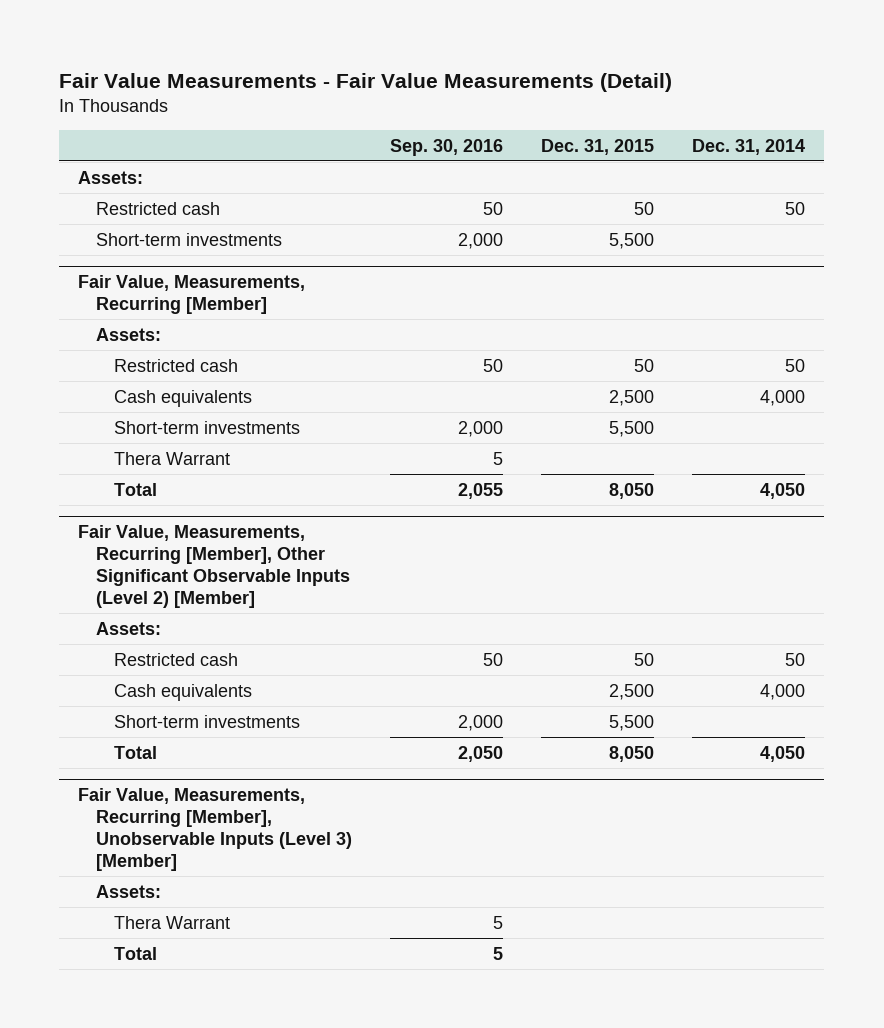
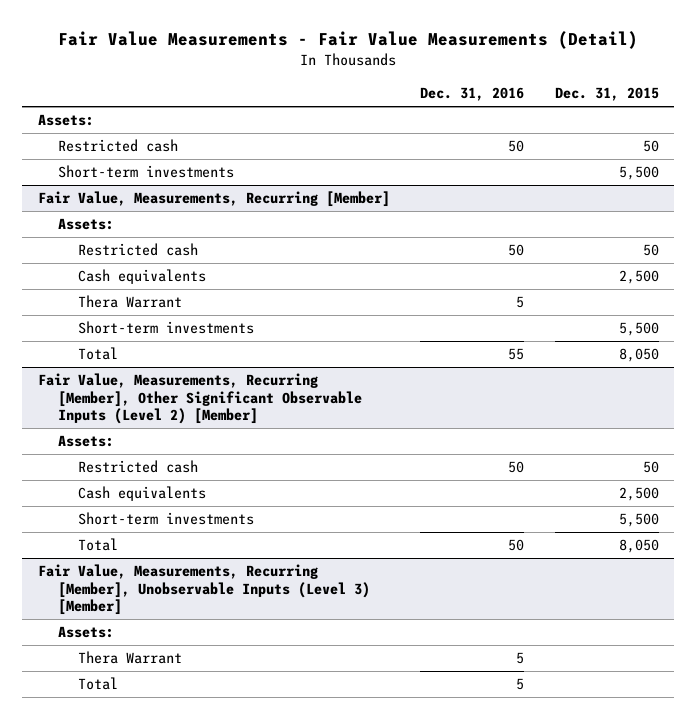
[390,138,504,156] Sep. 30, 2016 -> none
[692,138,806,155] Dec. 31, 2014 -> none
none -> [420,87,525,102] Dec. 31, 2016
[113,420,300,434] Short-term investments -> [78,321,255,335] Short-term investments

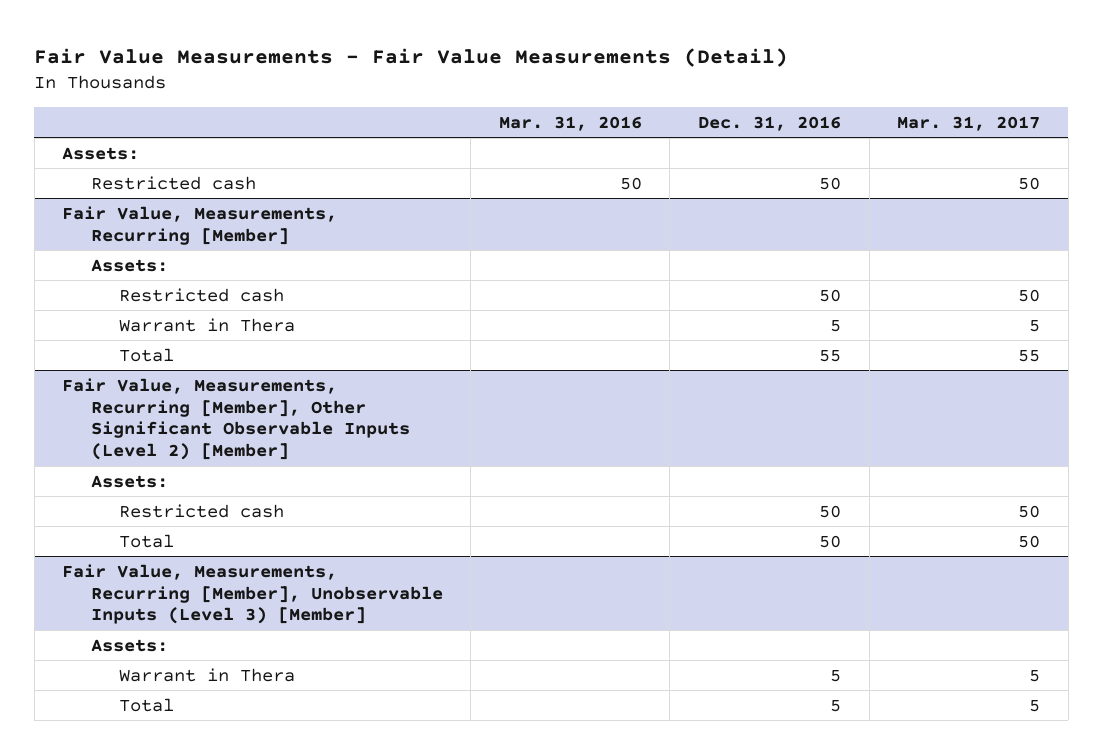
[554,87,659,102] Dec. 31, 2015 -> none
none -> [498,115,642,131] Mar. 31, 2016
none -> [897,115,1041,131] Mar. 31, 2017
[57,165,234,179] Short-term investments -> none
[78,269,207,285] Cash equivalents -> none
[78,321,255,335] Short-term investments -> none
[78,295,183,309] Thera Warrant -> [119,317,296,332] Warrant in Thera
[78,486,207,502] Cash equivalents -> none
[78,512,255,526] Short-term investments -> none
[78,651,183,665] Thera Warrant -> [119,667,296,682] Warrant in Thera

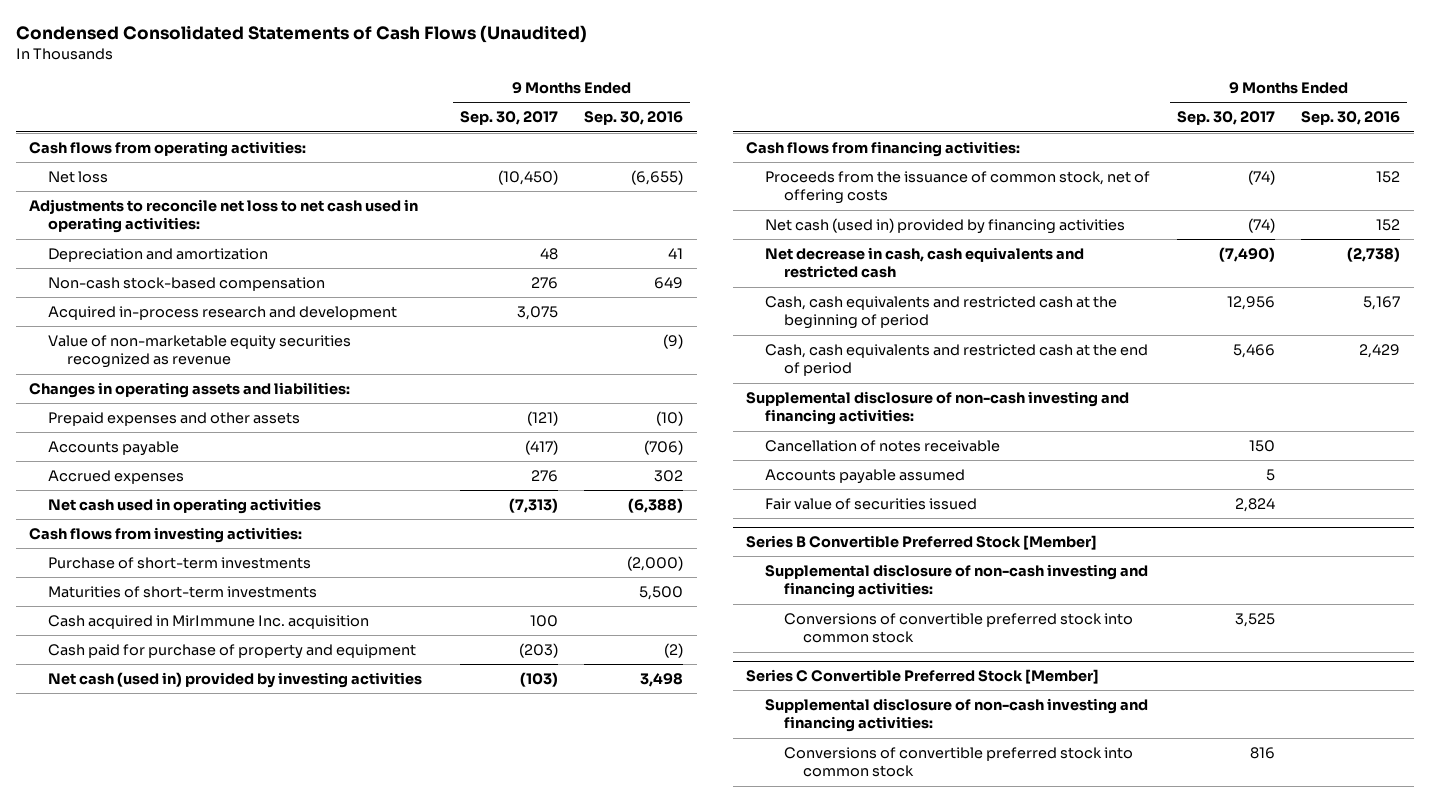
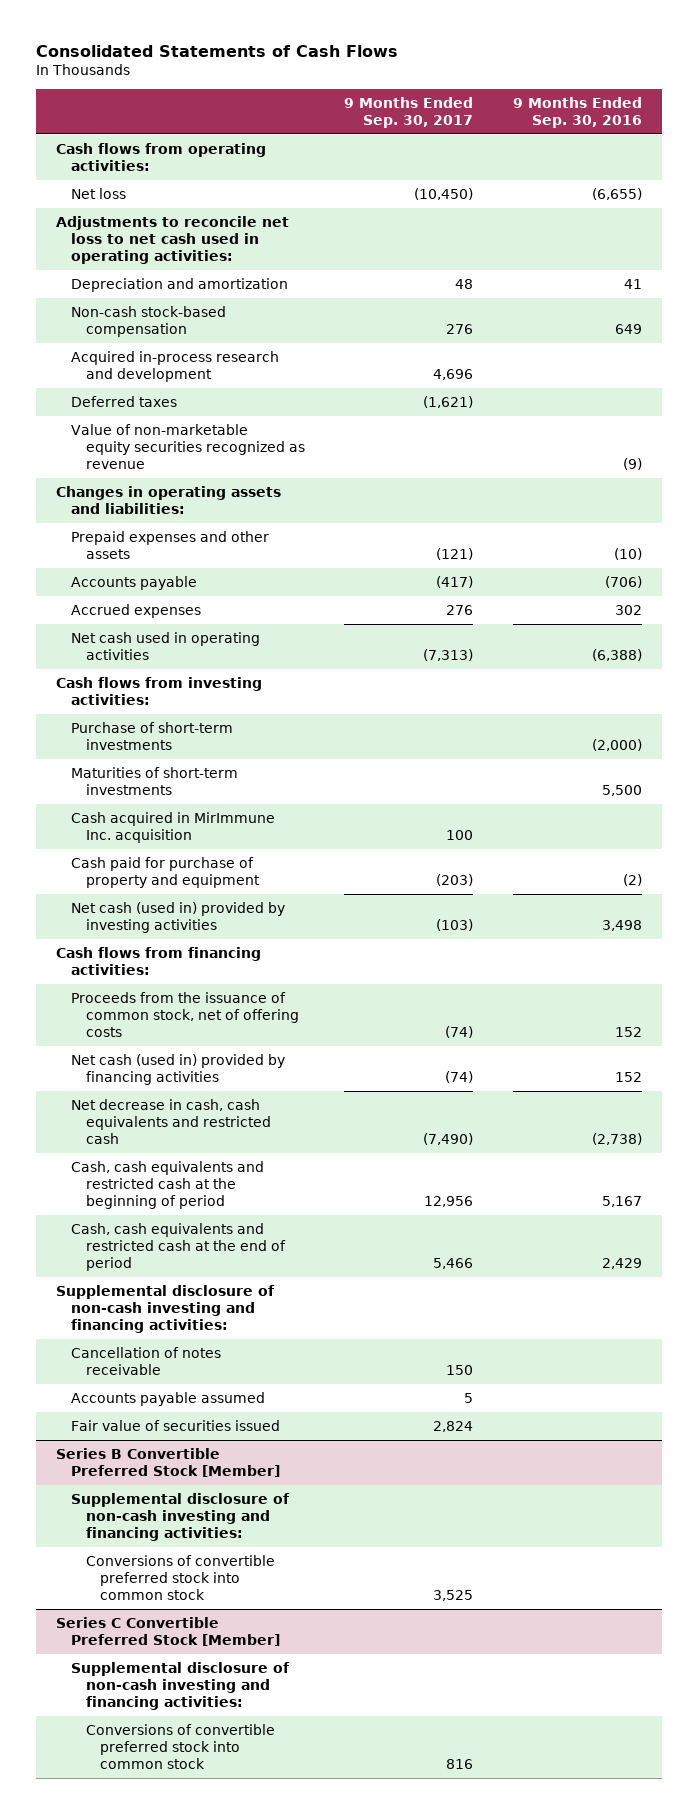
[16,24,588,43] Condensed Consolidated Statements of Cash Flows (Unaudited) -> [36,45,399,58] Consolidated Statements of Cash Flows
[516,305,558,320] 3,075 -> [433,368,474,380] 4,696
none -> [70,395,177,407] Deferred taxes

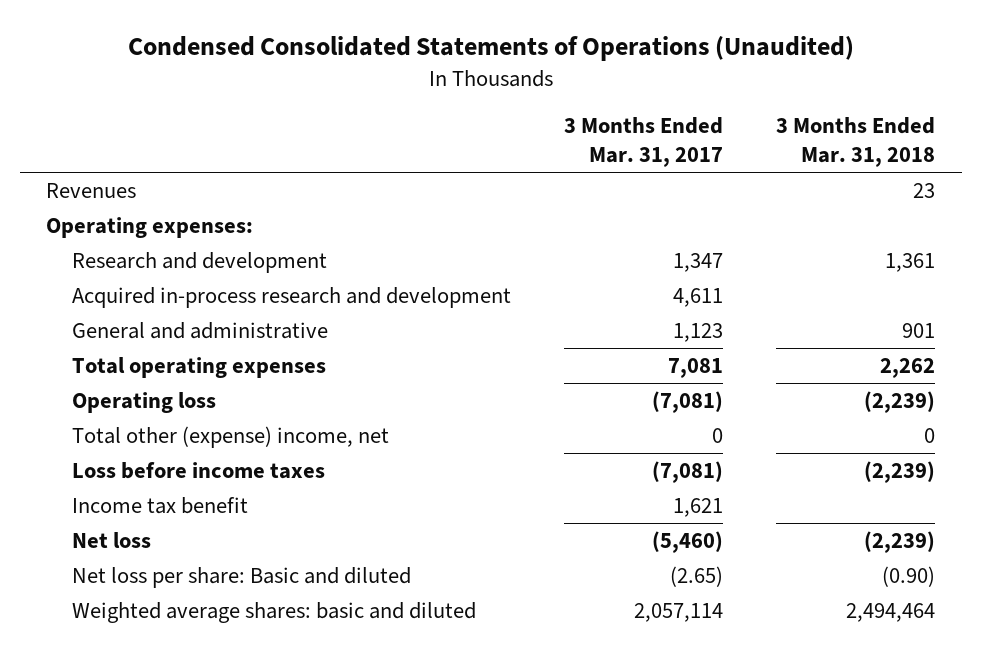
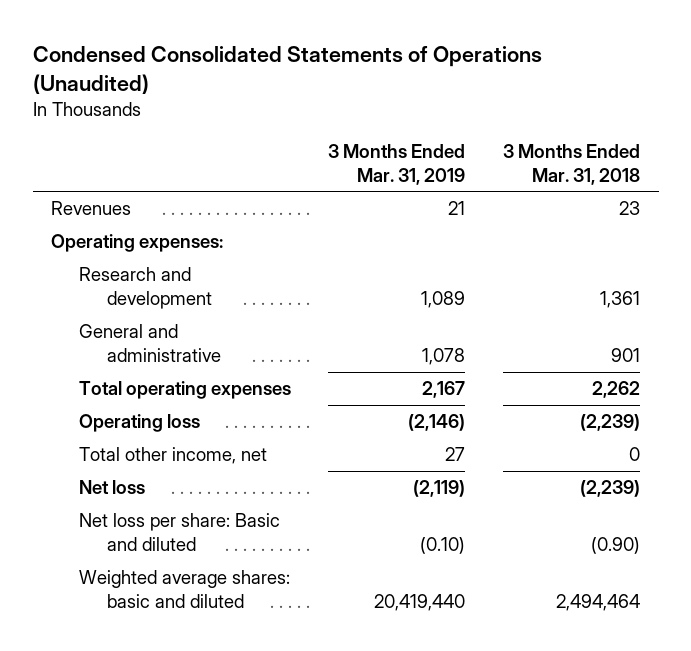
[564,117,724,168] 3 Months Ended Mar. 31, 2017 -> none
none -> [328,143,466,185] 3 Months Ended Mar. 31, 2019
[72,287,512,309] Acquired in-process research and development -> none
[72,462,326,480] Loss before income taxes -> none
[72,497,249,515] Income tax benefit -> none
[72,426,390,449] Total other (expense) income, net -> [79,447,268,465] Total other income, net

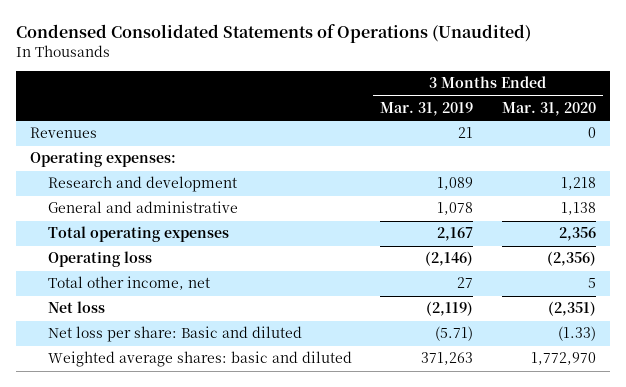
[502,143,640,185] 3 Months Ended Mar. 31, 2018 -> none
none -> [501,101,596,116] Mar. 31, 2020
[420,537,466,555] (0.10) -> [435,326,474,342] (5.71)
[374,594,466,612] 20,419,440 -> [421,352,474,366] 371,263

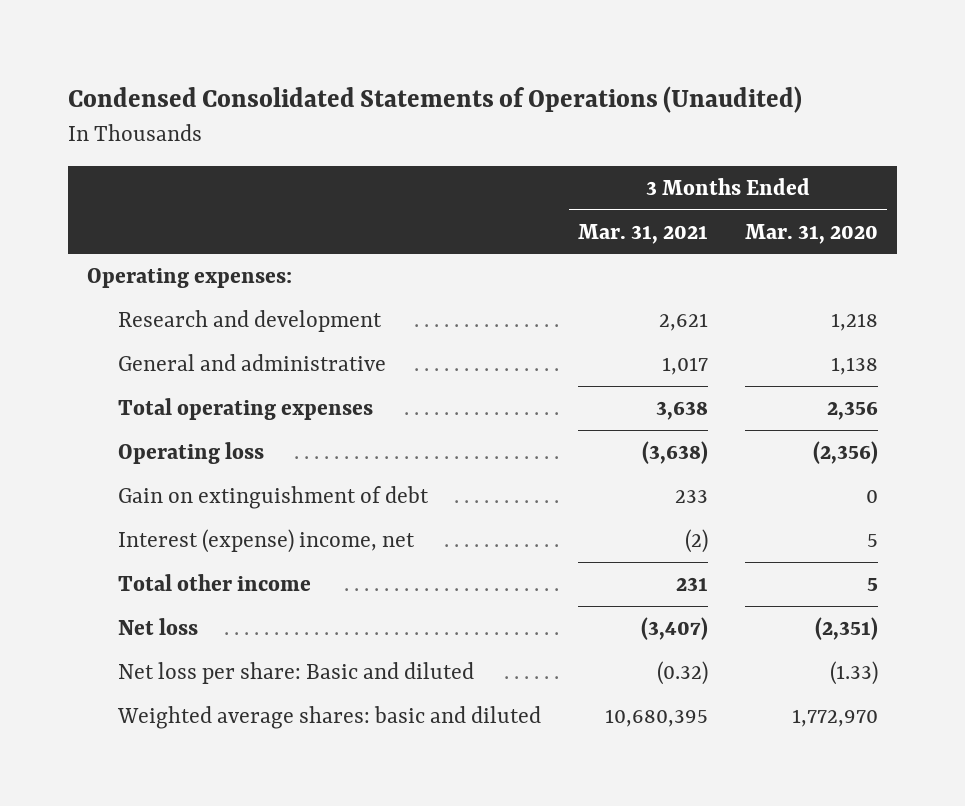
[380,101,474,116] Mar. 31, 2019 -> none
none -> [577,223,708,244] Mar. 31, 2021
[30,127,98,139] Revenues -> none
none -> [117,485,429,509] Gain on extinguishment of debt
none -> [117,528,415,553] Interest (expense) income, net
[47,276,210,291] Total other income, net -> [117,573,311,591] Total other income

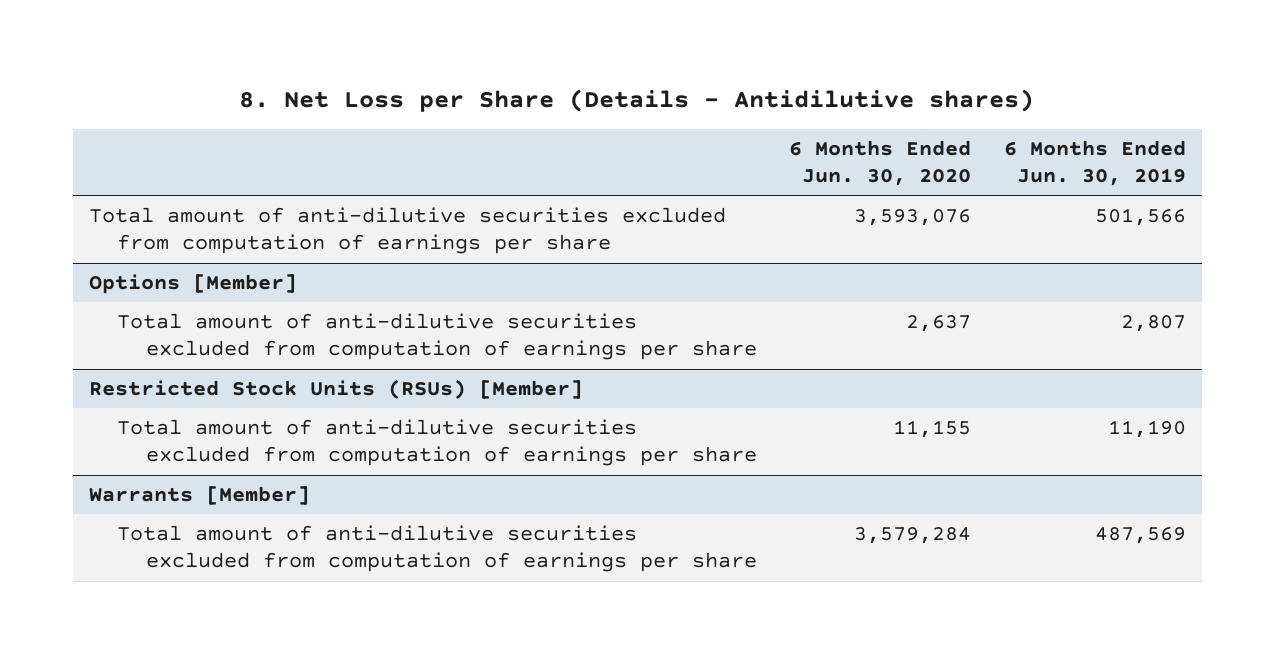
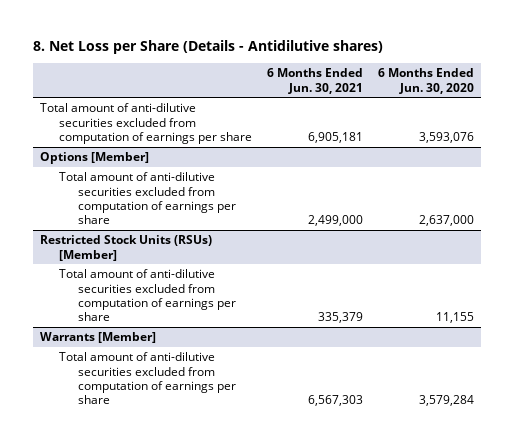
[1003,139,1186,187] 6 Months Ended Jun. 30, 2019 -> none
none -> [266,68,363,94] 6 Months Ended Jun. 30, 2021
[906,315,972,333] 2,637 -> [418,215,474,227] 2,637,000

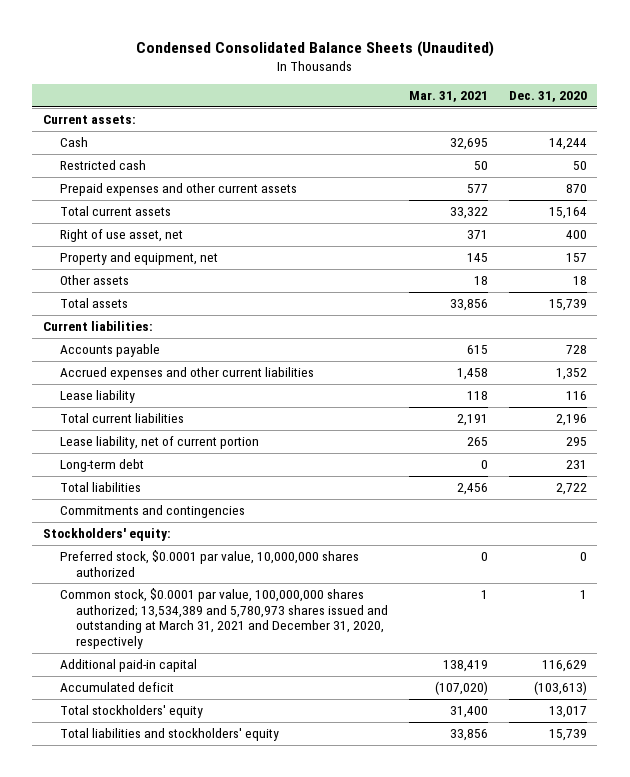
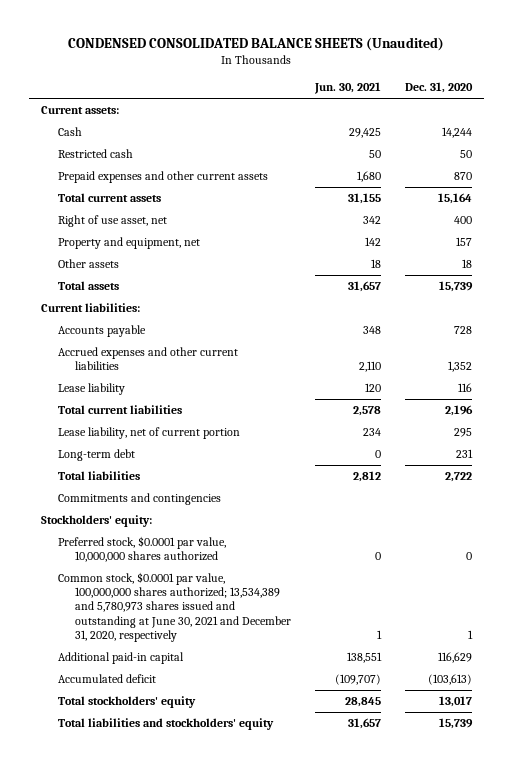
[135,40,494,57] Condensed Consolidated Balance Sheets (Unaudited) -> [68,36,445,51] CONDENSED CONSOLIDATED BALANCE SHEETS (Unaudited)
[409,91,489,103] Mar. 31, 2021 -> none
none -> [314,82,382,95] Jun. 30, 2021
[59,588,389,649] Common stock, $0.0001 par value, 100,000,000 shares authorized; 13,534,389 and 5,780,973 shares issued and outstanding at March 31, 2021 and December 31, 2020, respectively -> [57,572,292,642] Common stock, $0.0001 par value, 100,000,000 shares authorized; 13,534,389 and 5,780,973 shares issued and outstanding at June 30, 2021 and December 31, 2020, respectively

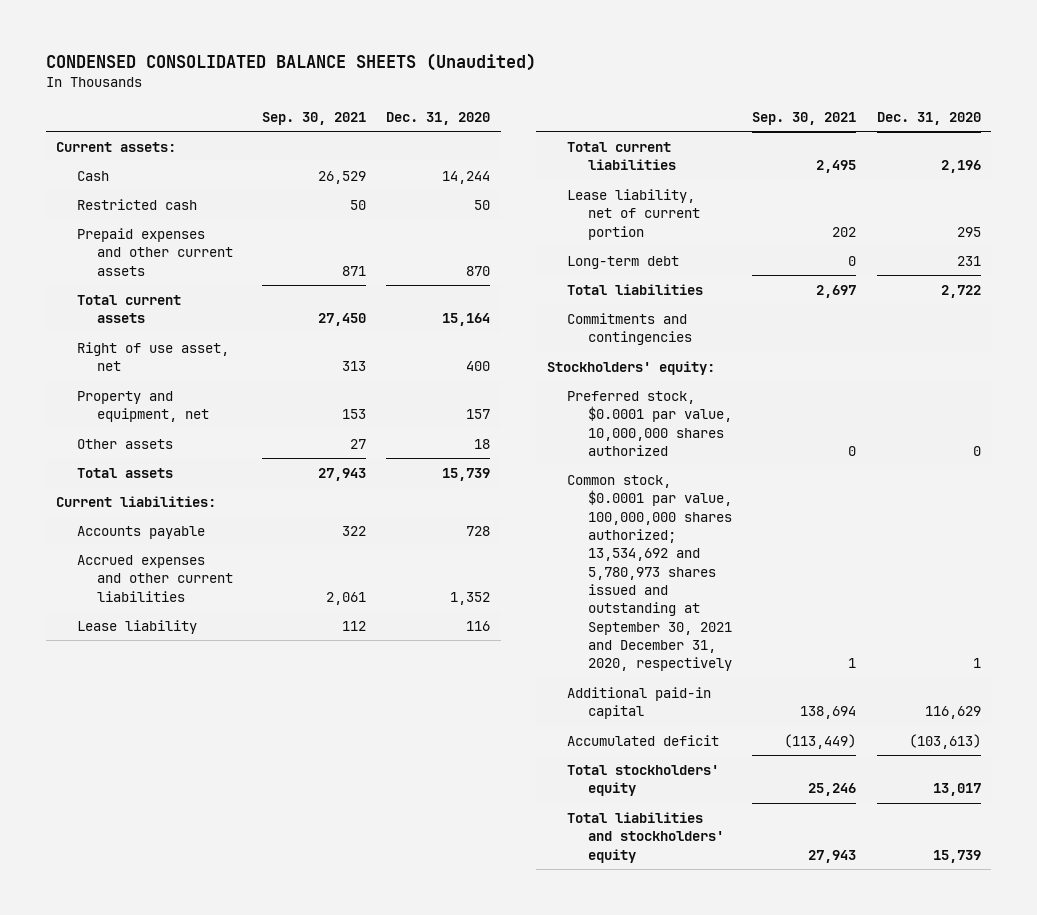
[314,82,382,95] Jun. 30, 2021 -> none
none -> [261,111,366,125] Sep. 30, 2021
[57,572,292,642] Common stock, $0.0001 par value, 100,000,000 shares authorized; 13,534,389 and 5,780,973 shares issued and outstanding at June 30, 2021 and December 31, 2020, respectively -> [567,474,732,672] Common stock, $0.0001 par value, 100,000,000 shares authorized; 13,534,692 and 5,780,973 shares issued and outstanding at September 30, 2021 and December 31, 2020, respectively

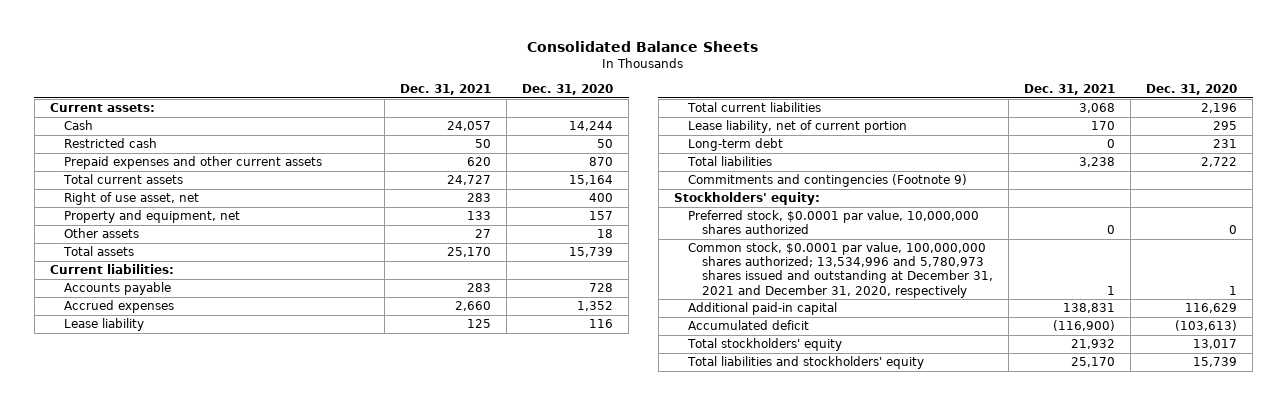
[46,53,537,72] CONDENSED CONSOLIDATED BALANCE SHEETS (Unaudited) -> [527,41,759,53] Consolidated Balance Sheets
[261,111,366,125] Sep. 30, 2021 -> none
none -> [399,84,491,96] Dec. 31, 2021
[76,554,234,602] Accrued expenses and other current liabilities -> [63,300,174,314] Accrued expenses
[567,312,692,346] Commitments and contingencies -> [687,174,967,188] Commitments and contingencies (Footnote 9)
[567,474,732,672] Common stock, $0.0001 par value, 100,000,000 shares authorized; 13,534,692 and 5,780,973 shares issued and outstanding at September 30, 2021 and December 31, 2020, respectively -> [687,242,993,298] Common stock, $0.0001 par value, 100,000,000 shares authorized; 13,534,996 and 5,780,973 shares issued and outstanding at December 31, 2021 and December 31, 2020, respectively

